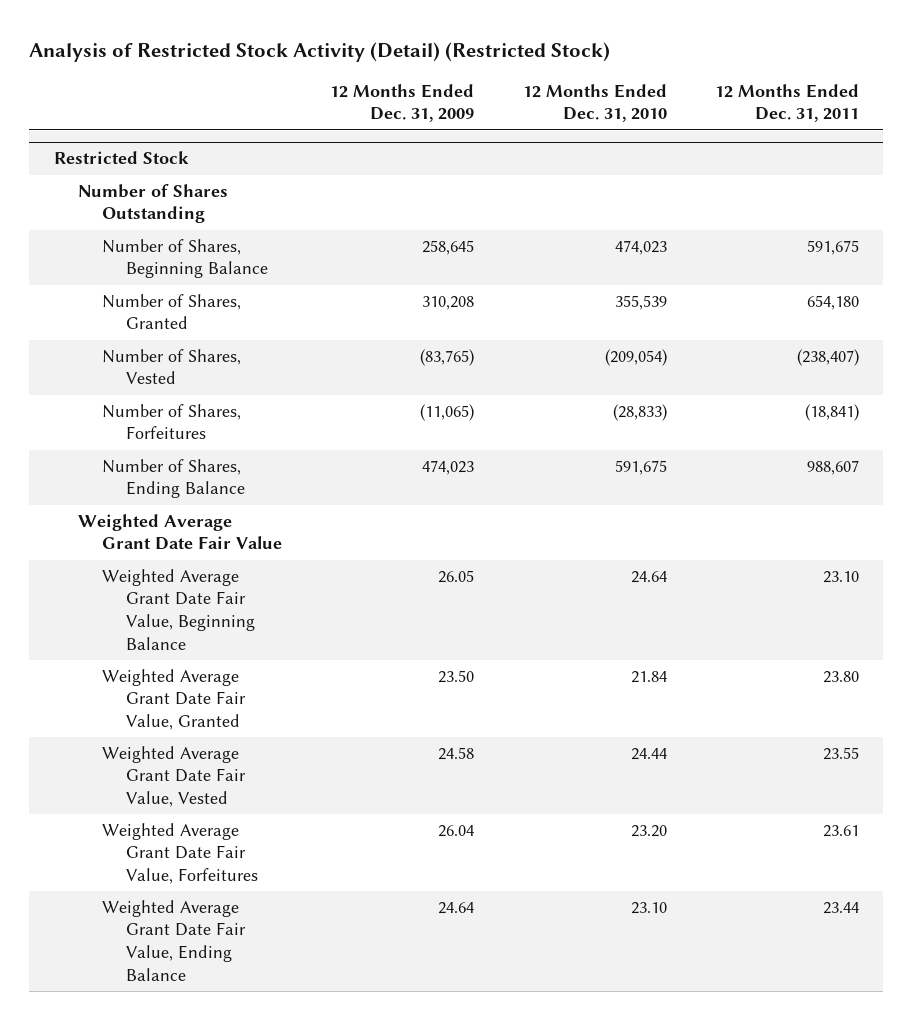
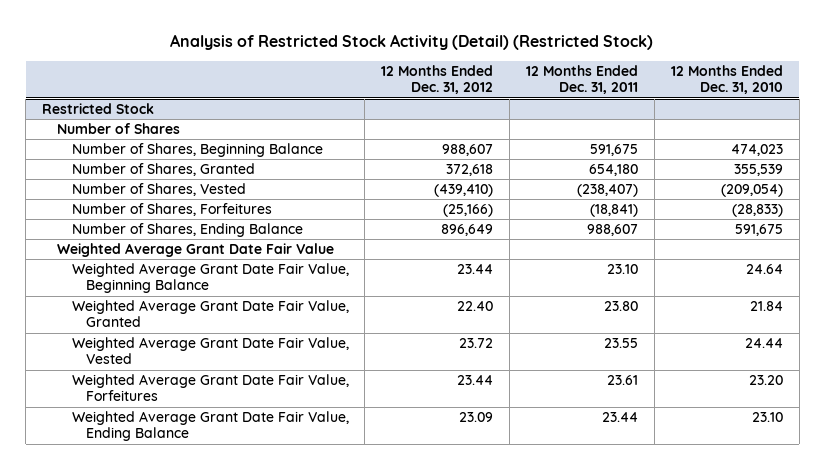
[330,83,475,123] 12 Months Ended Dec. 31, 2009 -> none
none -> [381,64,494,95] 12 Months Ended Dec. 31, 2012
[77,183,228,224] Number of Shares Outstanding -> [56,123,180,135] Number of Shares

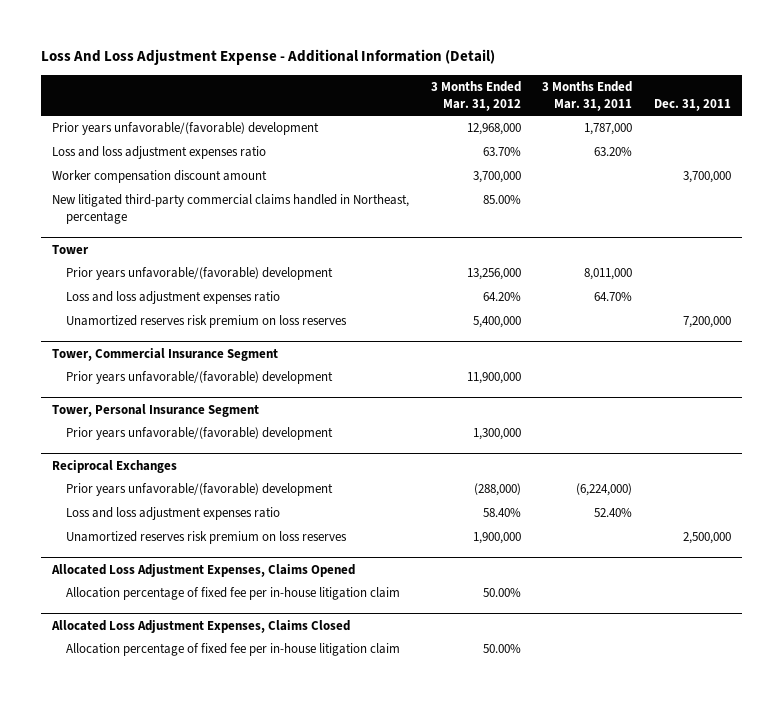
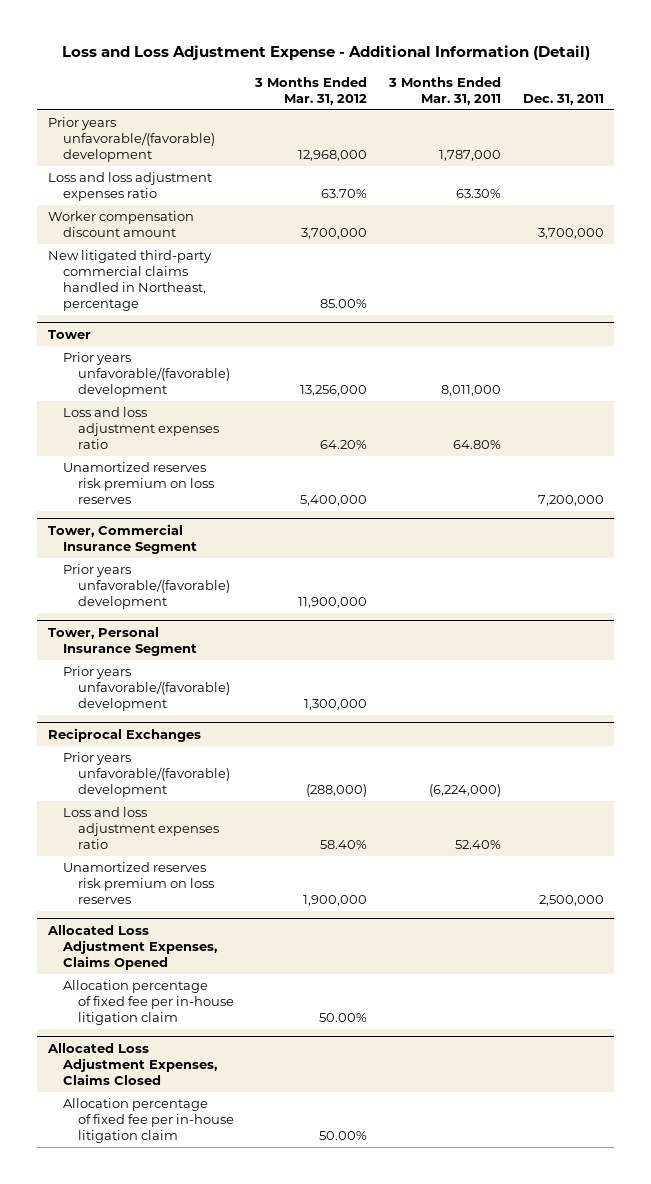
[40,49,495,66] Loss And Loss Adjustment Expense - Additional Information (Detail) -> [61,45,590,61] Loss and Loss Adjustment Expense - Additional Information (Detail)
[594,147,633,157] 63.20% -> [456,189,502,199] 63.30%
[594,292,633,302] 64.70% -> [453,439,502,449] 64.80%

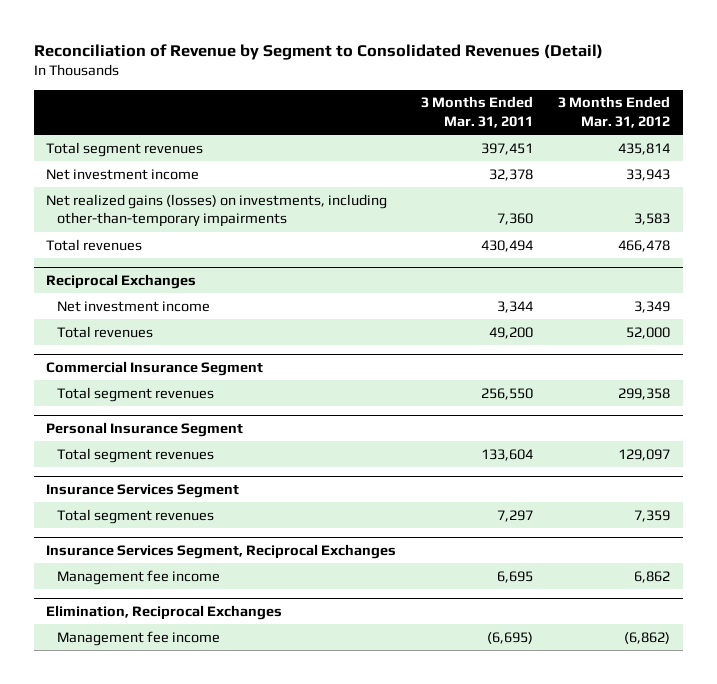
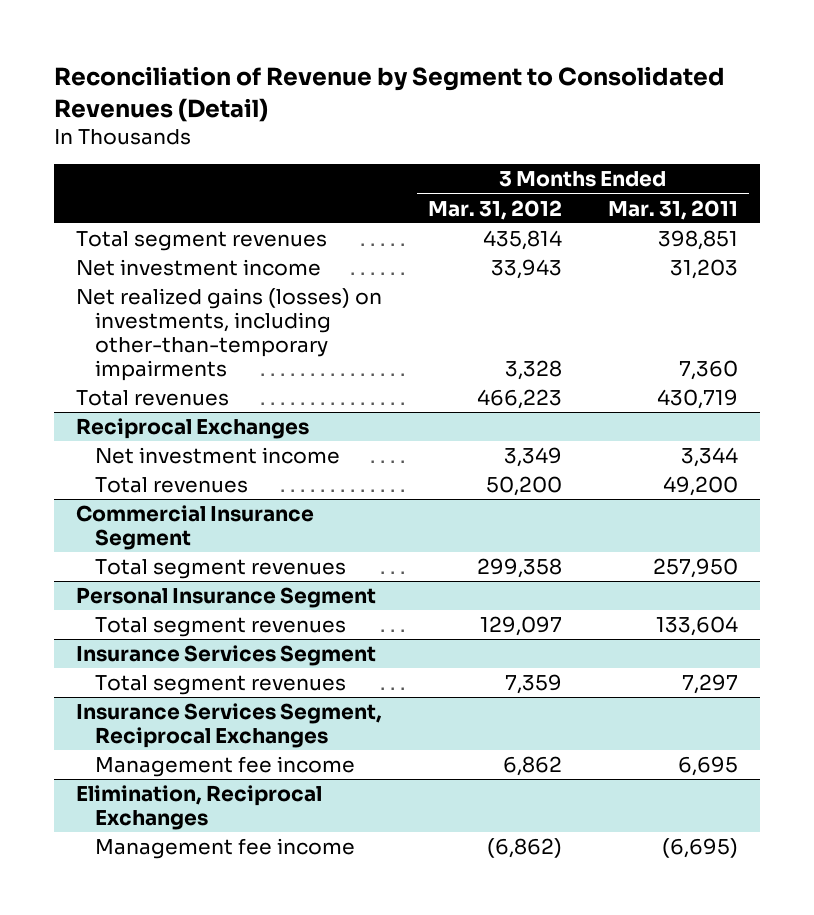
[481,142,534,155] 397,451 -> [657,230,738,251] 398,851
[489,168,534,181] 32,378 -> [669,259,738,280] 31,203
[634,213,671,226] 3,583 -> [504,359,562,380] 3,328
[481,239,534,252] 430,494 -> [656,389,738,410] 430,719
[618,239,671,252] 466,478 -> [476,389,562,410] 466,223
[626,326,671,339] 52,000 -> [485,476,562,497] 50,200
[481,387,534,400] 256,550 -> [652,558,738,579] 257,950

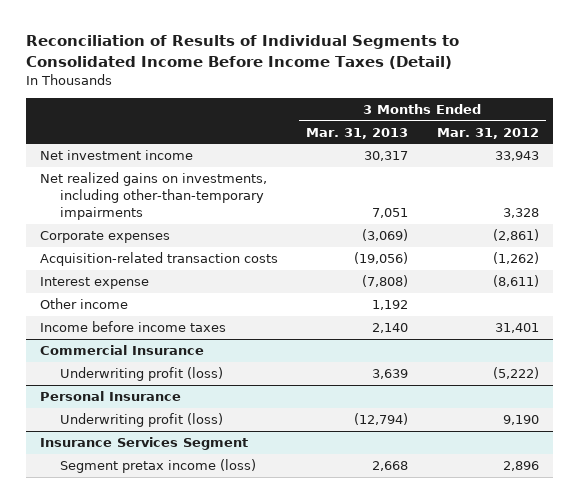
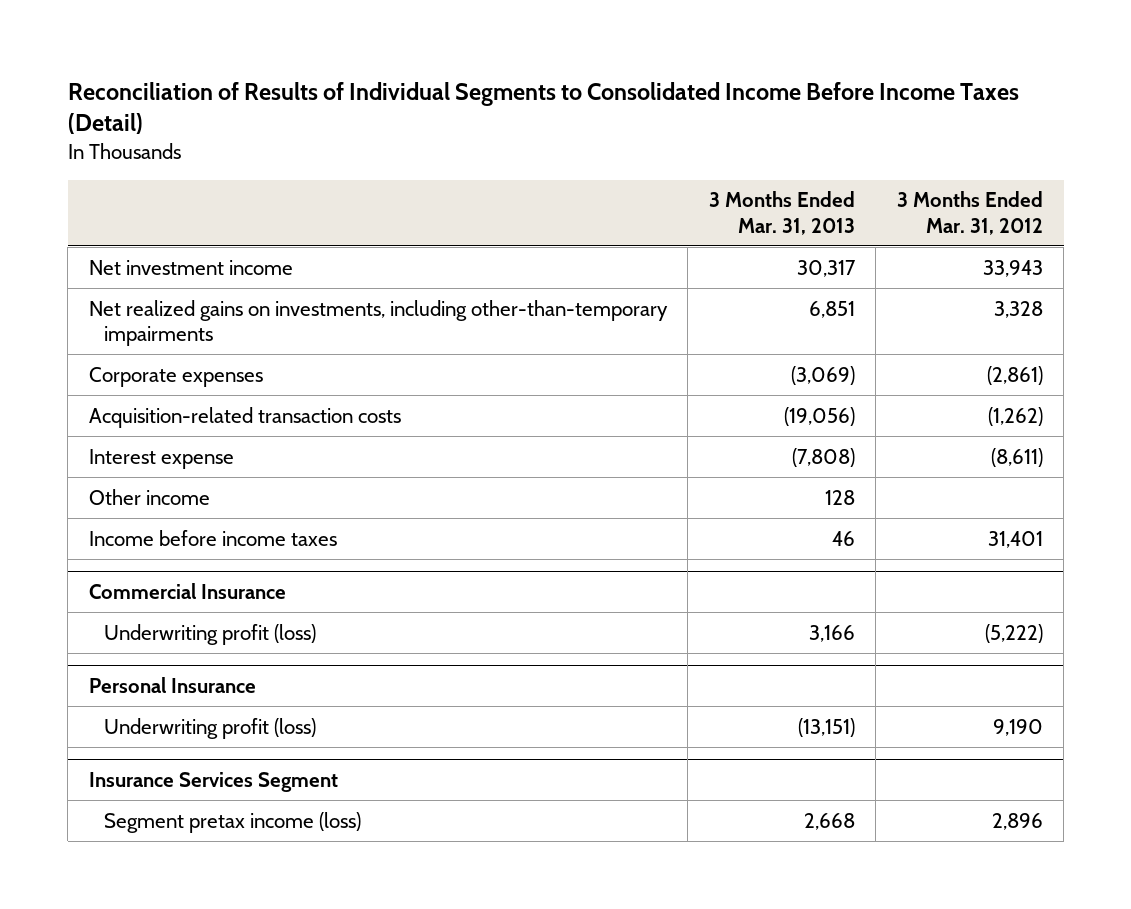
[372,208,409,219] 7,051 -> [808,300,855,318] 6,851
[372,300,409,311] 1,192 -> [824,489,855,505] 128
[372,323,409,334] 2,140 -> [831,530,855,546] 46
[372,369,409,380] 3,639 -> [808,624,855,642] 3,166
[354,413,409,426] (12,794) -> [797,717,855,737] (13,151)

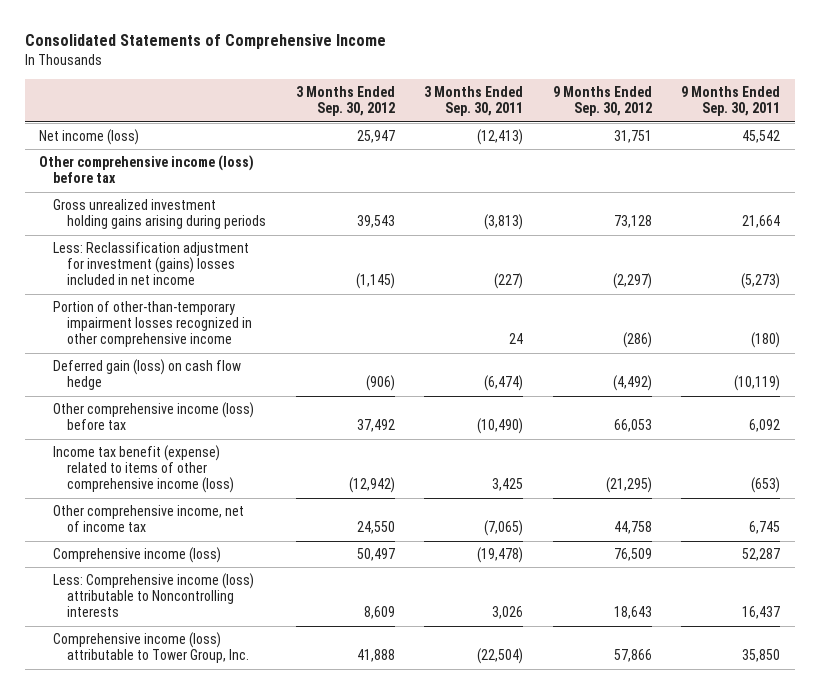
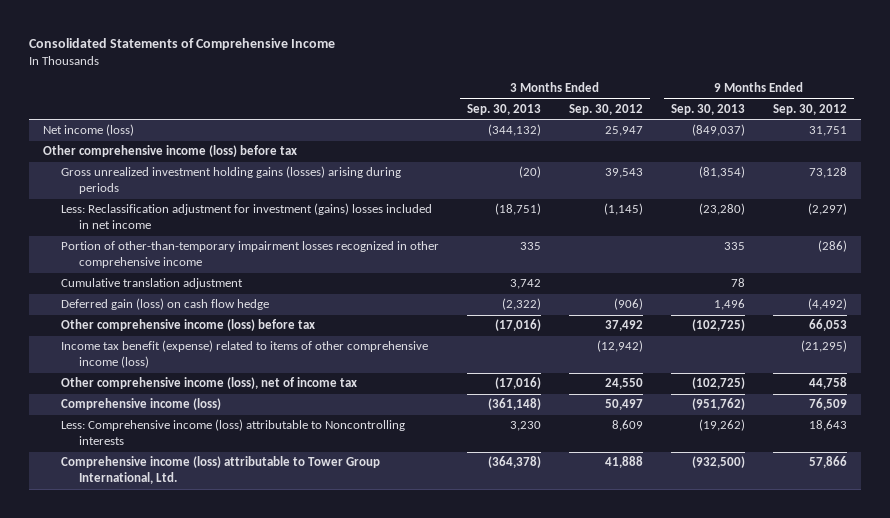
[424,86,524,117] 3 Months Ended Sep. 30, 2011 -> none
[681,86,781,117] 9 Months Ended Sep. 30, 2011 -> none
none -> [466,103,541,115] Sep. 30, 2013
none -> [671,103,746,115] Sep. 30, 2013
[53,199,267,230] Gross unrealized investment holding gains arising during periods -> [60,166,401,195] Gross unrealized investment holding gains (losses) arising during periods
none -> [60,278,243,290] Cumulative translation adjustment
[53,505,245,533] Other comprehensive income, net of income tax -> [60,377,357,390] Other comprehensive income (loss), net of income tax
[53,632,250,664] Comprehensive income (loss) attributable to Tower Group, Inc. -> [60,456,380,485] Comprehensive income (loss) attributable to Tower Group International, Ltd.

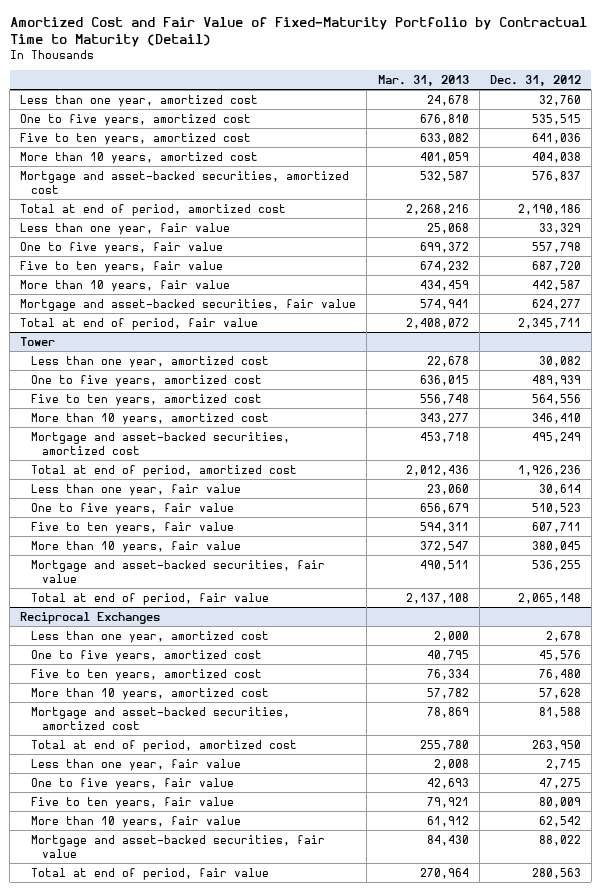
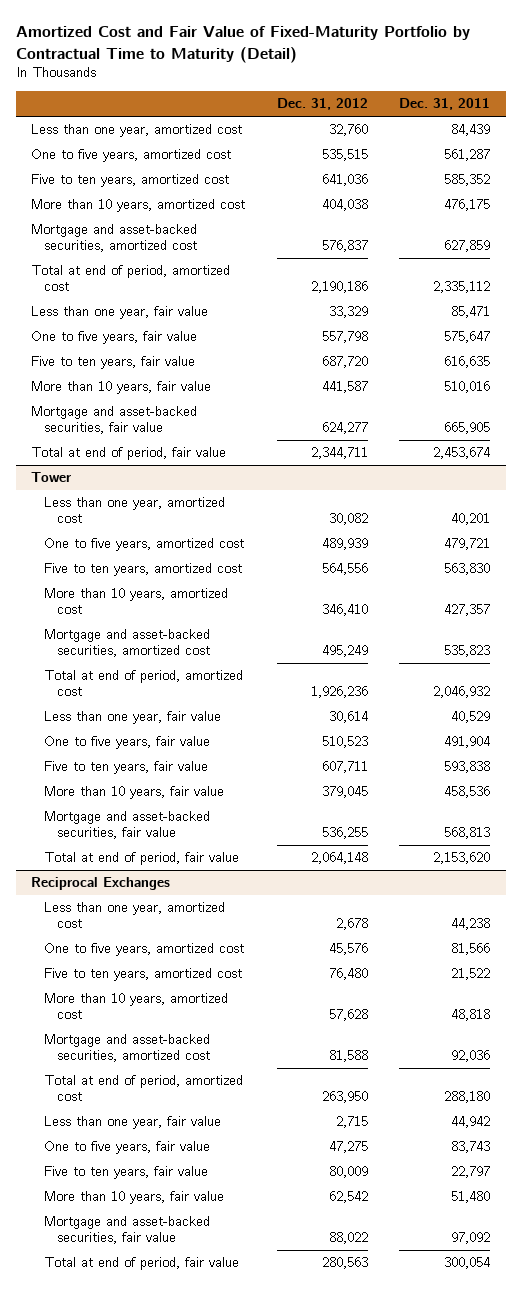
[377,74,469,86] Mar. 31, 2013 -> none
none -> [399,98,491,111] Dec. 31, 2011
[531,279,581,291] 442,587 -> [321,381,368,394] 441,587
[517,317,581,329] 2,345,711 -> [310,447,368,460] 2,344,711
[531,540,581,552] 380,045 -> [321,786,368,799] 379,045
[517,592,581,604] 2,065,148 -> [310,852,368,865] 2,064,148

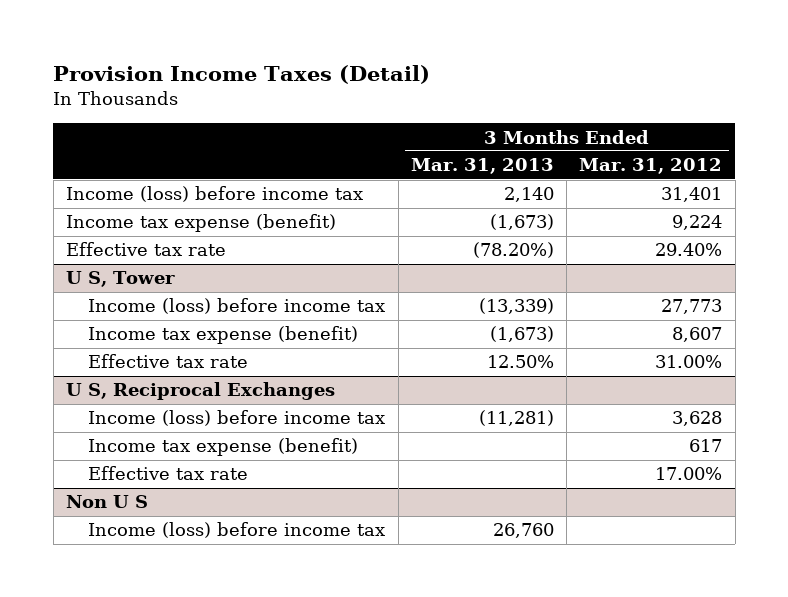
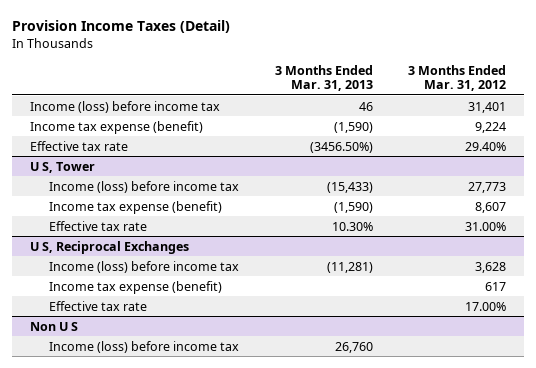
[503,187,554,203] 2,140 -> [358,101,373,111] 46
[489,214,554,231] (1,673) -> [333,121,373,133] (1,590)
[472,242,554,259] (78.20%) -> [309,141,373,153] (3456.50%)
[478,298,554,315] (13,339) -> [326,181,373,193] (15,433)
[489,326,554,343] (1,673) -> [333,201,373,213] (1,590)
[486,355,554,369] 12.50% -> [331,221,373,231] 10.30%

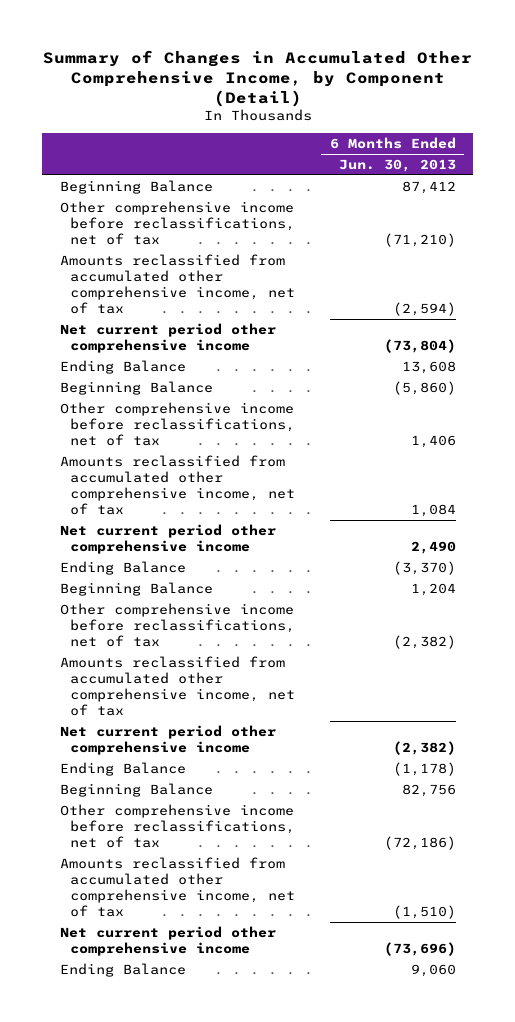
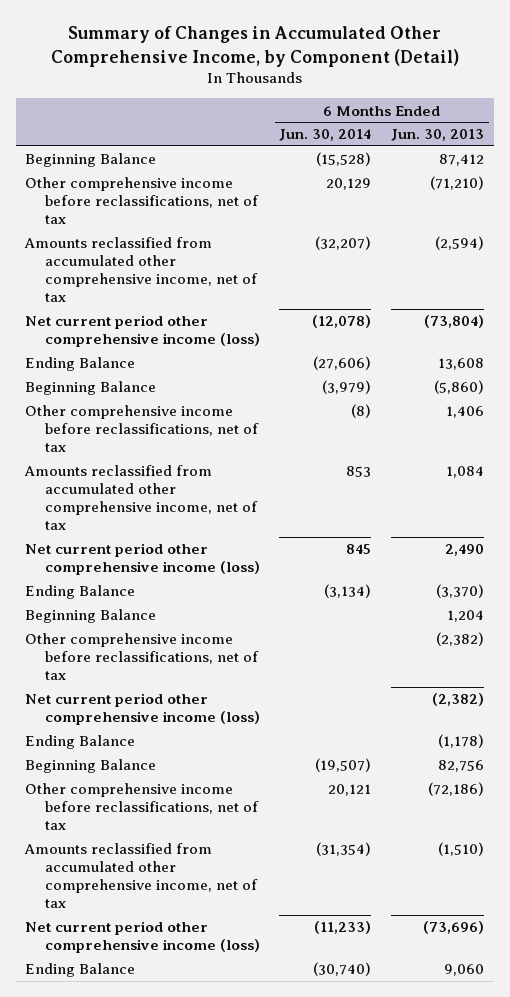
none -> [279,129,372,142] Jun. 30, 2014
[59,322,276,353] Net current period other comprehensive income -> [25,315,260,348] Net current period other comprehensive income (loss)
[59,523,276,554] Net current period other comprehensive income -> [25,543,260,576] Net current period other comprehensive income (loss)
[59,655,296,716] Amounts reclassified from accumulated other comprehensive income, net of tax -> none
[59,724,276,755] Net current period other comprehensive income -> [25,693,260,726] Net current period other comprehensive income (loss)
[59,925,276,956] Net current period other comprehensive income -> [25,921,260,954] Net current period other comprehensive income (loss)

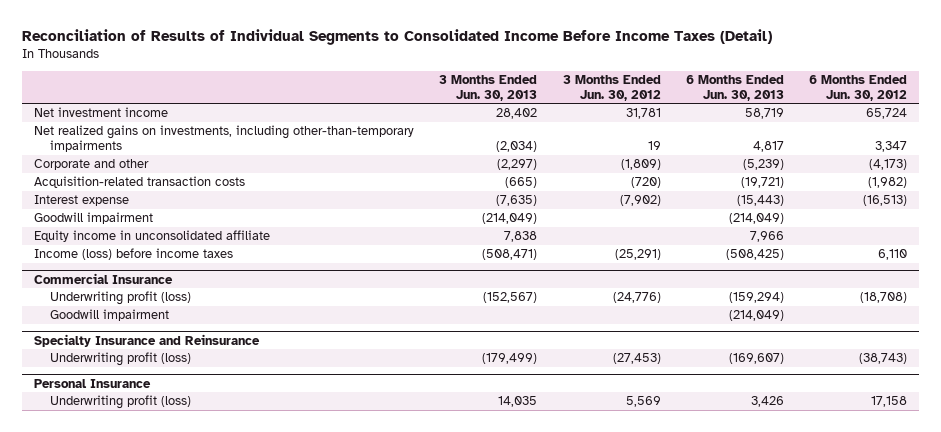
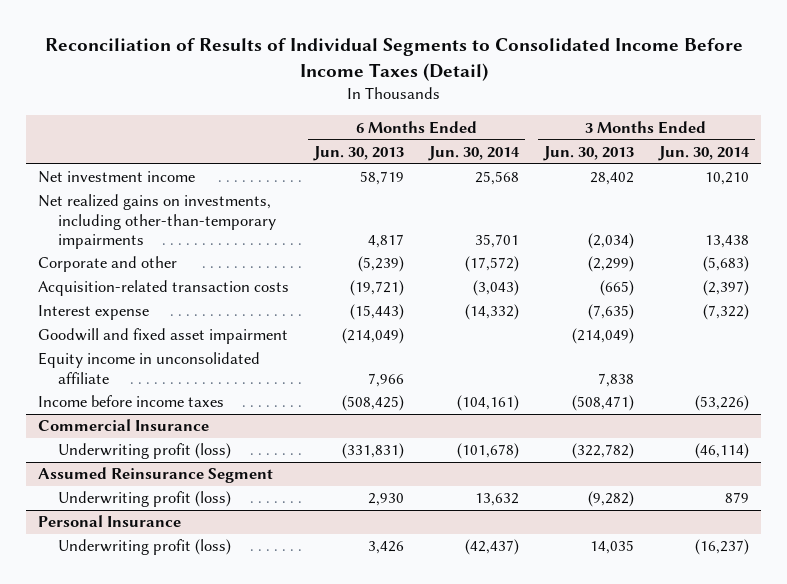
[562,74,661,101] 3 Months Ended Jun. 30, 2012 -> none
[808,74,907,101] 6 Months Ended Jun. 30, 2012 -> none
none -> [428,145,521,161] Jun. 30, 2014
none -> [657,145,750,161] Jun. 30, 2014
[497,159,538,171] (2,297) -> [587,256,634,273] (2,299)
[34,212,154,225] Goodwill impairment -> [38,328,289,345] Goodwill and fixed asset impairment
[34,248,234,261] Income (loss) before income taxes -> [38,395,225,408] Income before income taxes
[50,309,170,322] Goodwill impairment -> none
[34,333,261,347] Specialty Insurance and Reinsurance -> none
[483,292,538,304] (152,567) -> [571,443,634,460] (322,782)
[728,292,784,304] (159,294) -> [342,443,405,460] (331,831)
none -> [38,467,274,484] Assumed Reinsurance Segment
[482,353,538,365] (179,499) -> [587,491,634,508] (9,282)
[728,353,784,365] (169,607) -> [368,493,405,507] 2,930

